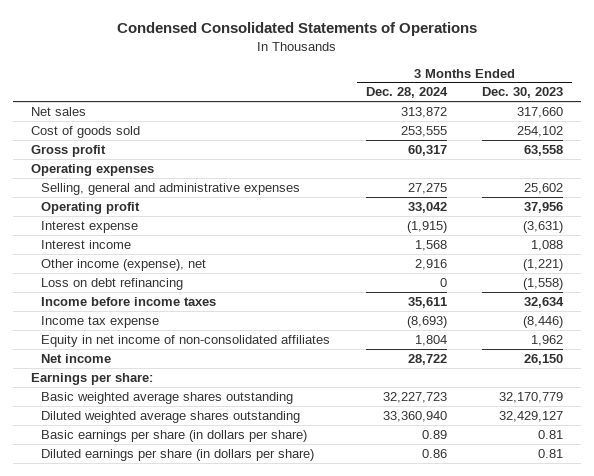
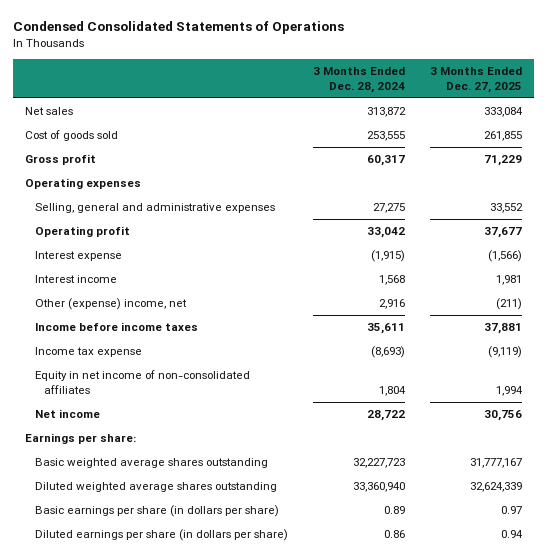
[482,87,564,99] Dec. 30, 2023 -> none
none -> [429,66,522,93] 3 Months Ended Dec. 27, 2025
[41,277,184,290] Loss on debt refinancing -> none
[41,258,207,271] Other income (expense), net -> [34,298,187,311] Other (expense) income, net

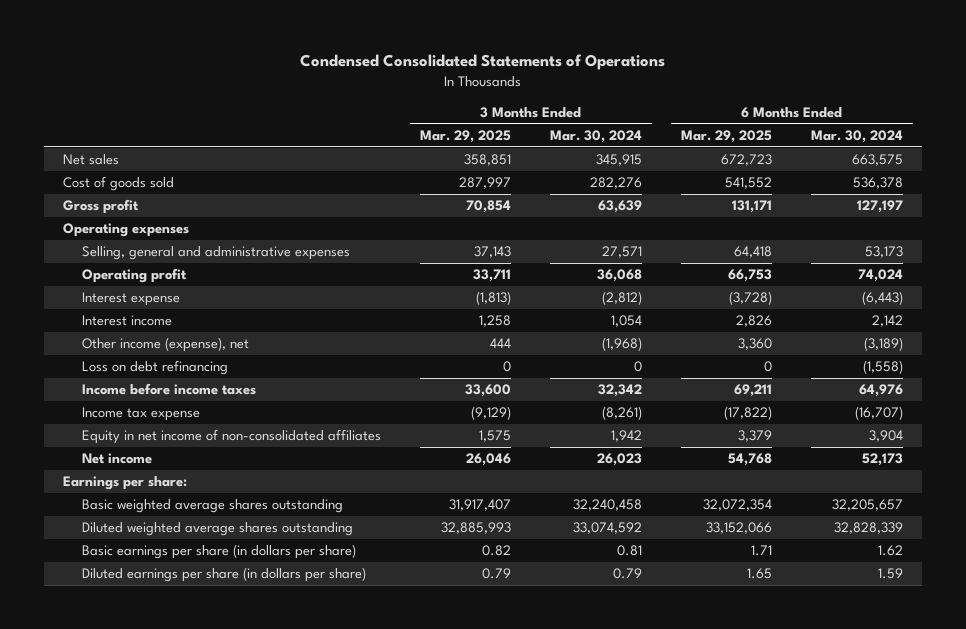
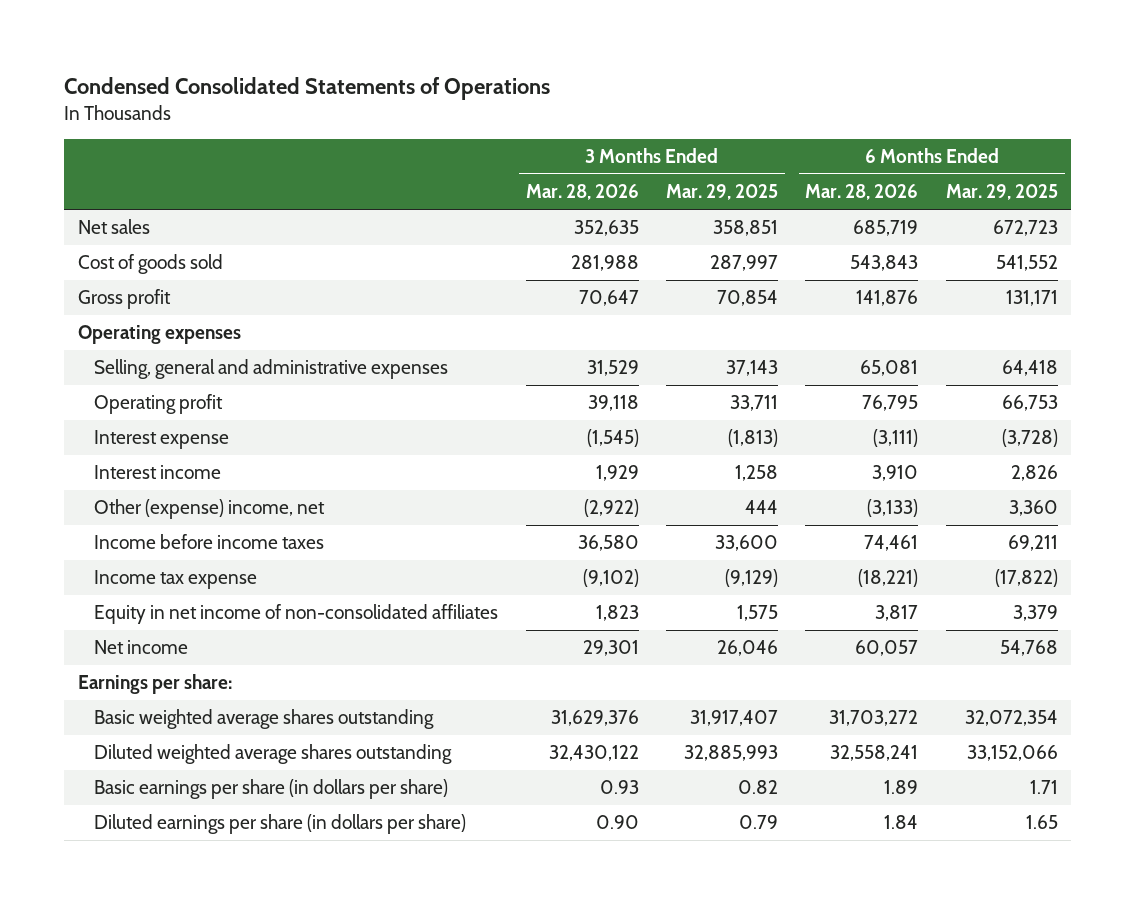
[549,130,642,144] Mar. 30, 2024 -> none
[810,130,903,144] Mar. 30, 2024 -> none
none -> [525,184,639,201] Mar. 28, 2026
none -> [805,184,919,201] Mar. 28, 2026
[81,360,228,376] Loss on debt refinancing -> none
[81,337,249,353] Other income (expense), net -> [94,499,326,520] Other (expense) income, net

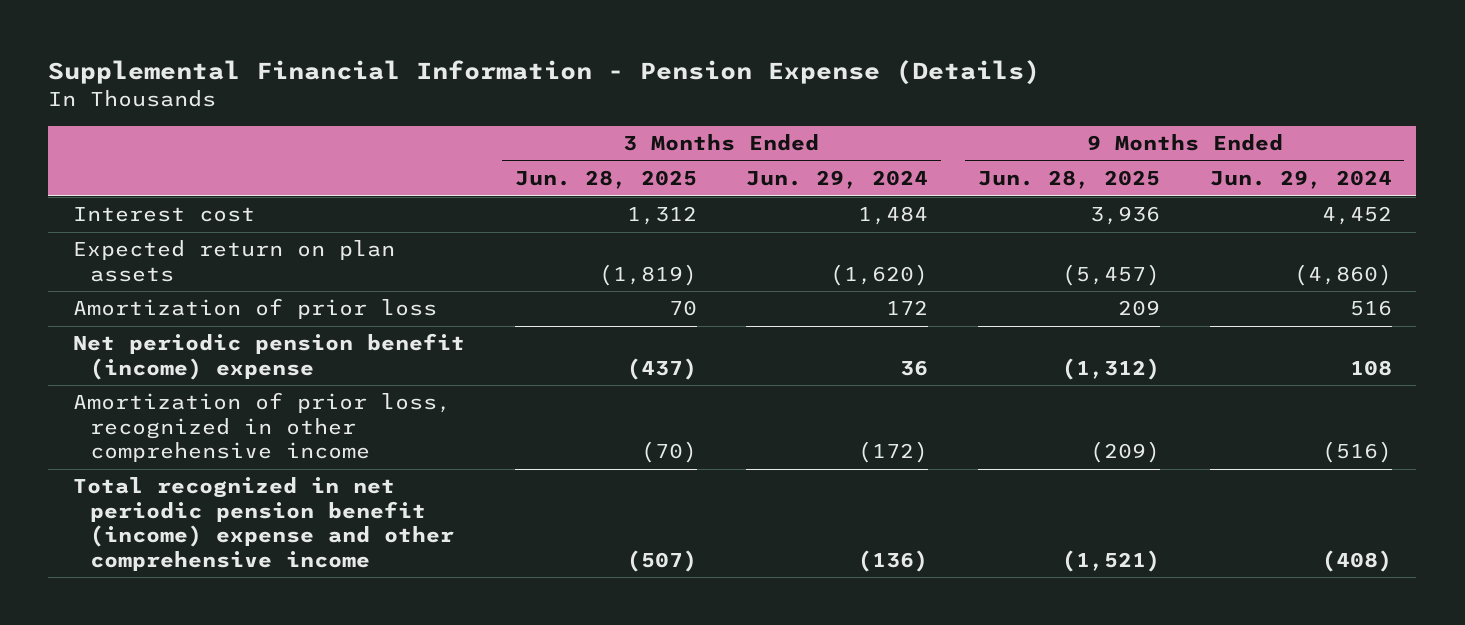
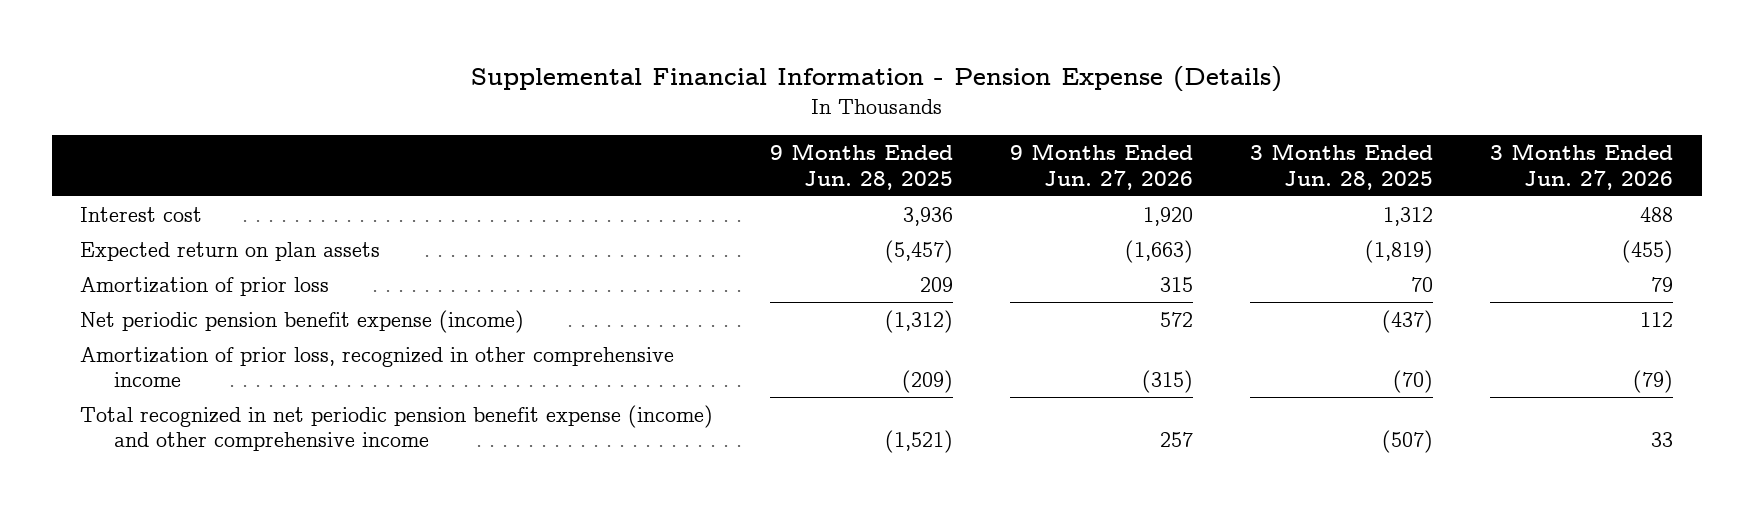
[746,170,929,190] Jun. 29, 2024 -> none
[1209,170,1392,190] Jun. 29, 2024 -> none
none -> [1010,143,1194,190] 9 Months Ended Jun. 27, 2026
none -> [1490,143,1674,190] 3 Months Ended Jun. 27, 2026
[72,333,465,380] Net periodic pension benefit (income) expense -> [80,309,525,333] Net periodic pension benefit expense (income)
[72,477,454,571] Total recognized in net periodic pension benefit (income) expense and other comprehensive income -> [80,404,714,452] Total recognized in net periodic pension benefit expense (income) and other comprehensive income

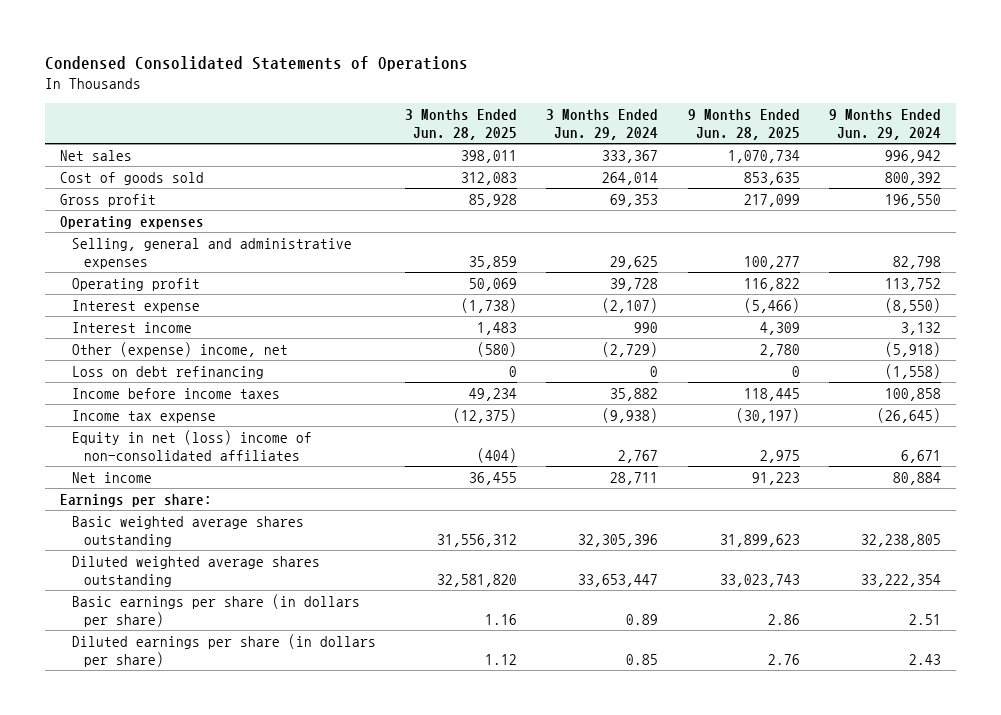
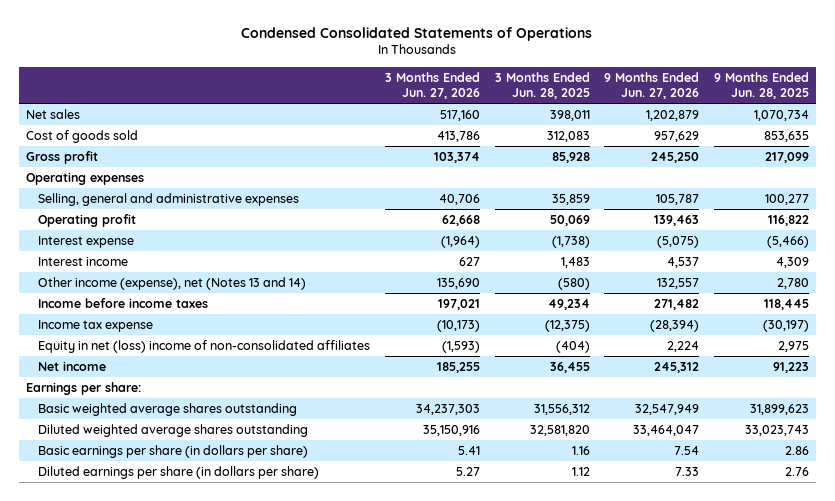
[546,108,659,140] 3 Months Ended Jun. 29, 2024 -> none
[828,108,941,140] 9 Months Ended Jun. 29, 2024 -> none
none -> [385,71,481,100] 3 Months Ended Jun. 27, 2026
none -> [604,71,700,100] 9 Months Ended Jun. 27, 2026
[71,365,264,379] Loss on debt refinancing -> none
[71,341,288,357] Other (expense) income, net -> [38,277,307,291] Other income (expense), net (Notes 13 and 14)

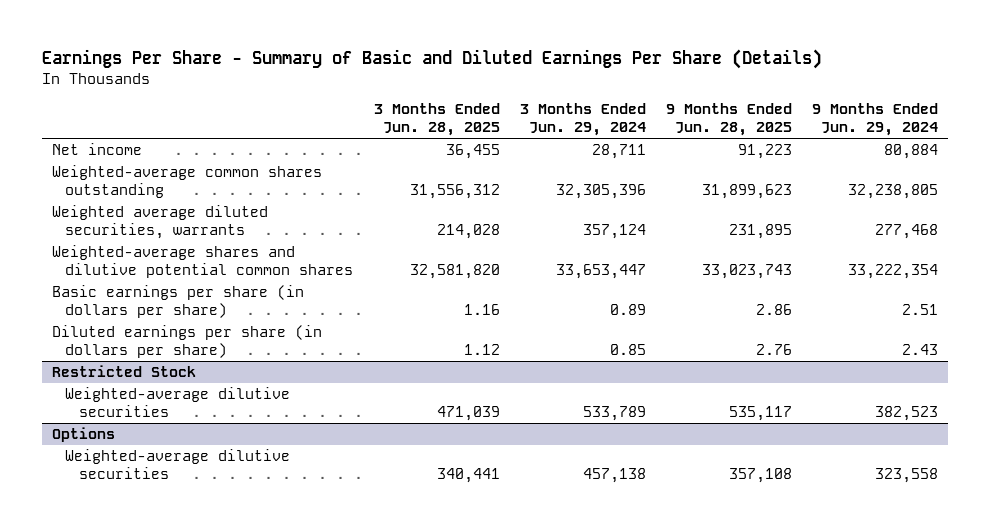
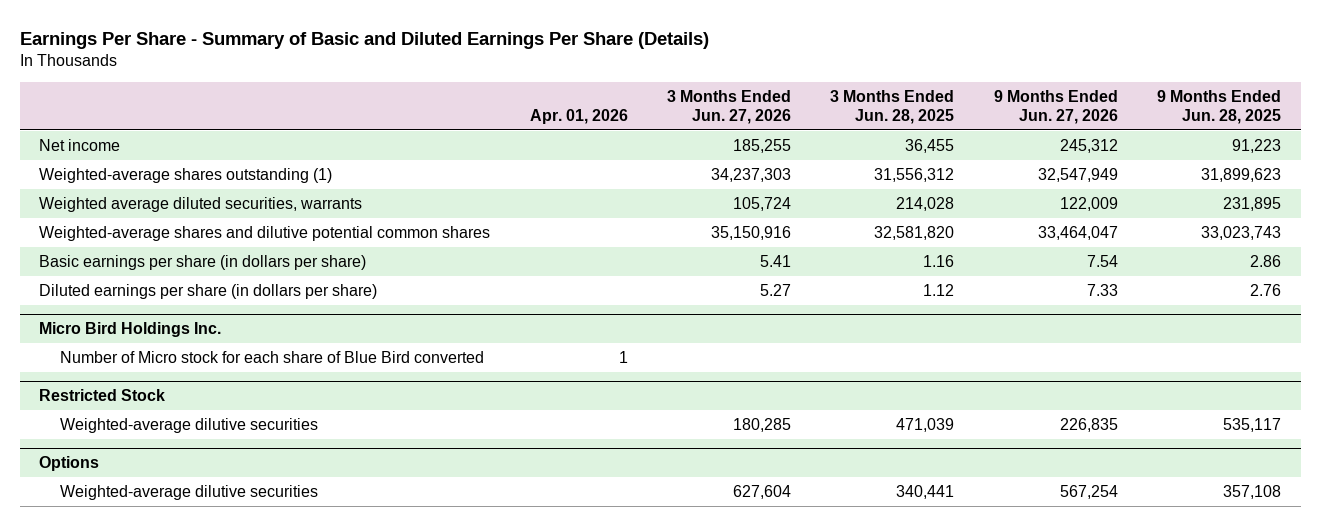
[519,103,646,136] 3 Months Ended Jun. 29, 2024 -> none
[812,103,939,136] 9 Months Ended Jun. 29, 2024 -> none
none -> [529,108,628,124] Apr. 01, 2026
none -> [667,90,792,124] 3 Months Ended Jun. 27, 2026
none -> [993,90,1118,124] 9 Months Ended Jun. 27, 2026
[52,165,323,198] Weighted-average common shares outstanding -> [39,167,333,183] Weighted-average shares outstanding (1)
none -> [39,322,222,338] Micro Bird Holdings Inc.
none -> [59,350,484,363] Number of Micro stock for each share of Blue Bird converted

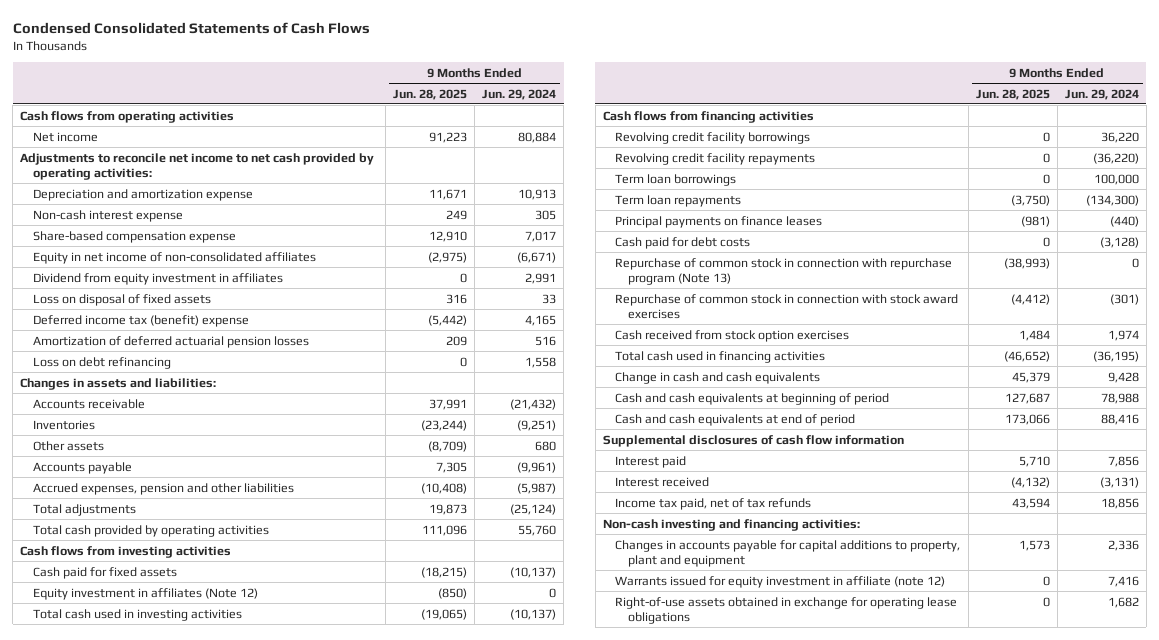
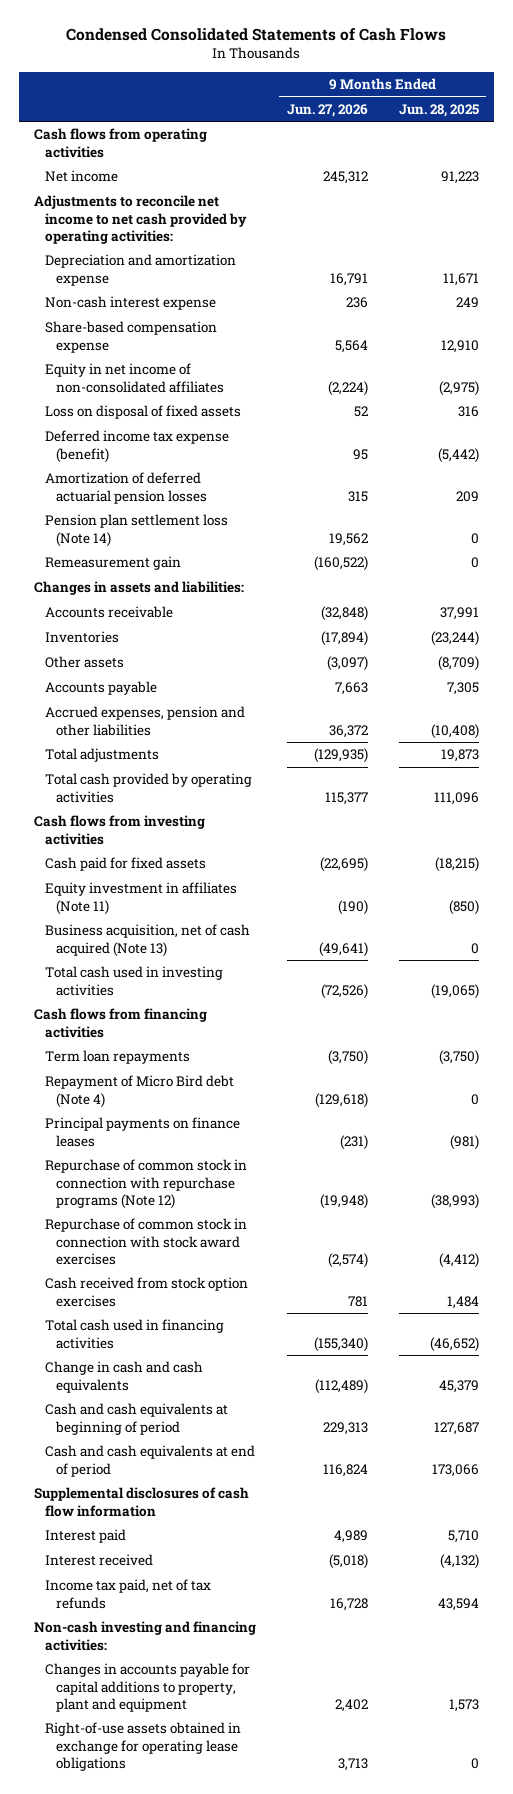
[482,88,557,100] Jun. 29, 2024 -> none
none -> [286,103,368,117] Jun. 27, 2026
[32,272,283,285] Dividend from equity investment in affiliates -> none
[32,314,249,327] Deferred income tax (benefit) expense -> [45,430,230,463] Deferred income tax expense (benefit)
[32,356,171,369] Loss on debt refinancing -> none
none -> [45,514,229,547] Pension plan settlement loss (Note 14)
none -> [45,556,182,571] Remeasurement gain
[32,587,258,600] Equity investment in affiliates (Note 12) -> [45,882,238,915] Equity investment in affiliates (Note 11)
none -> [45,924,251,957] Business acquisition, net of cash acquired (Note 13)
[615,131,811,144] Revolving credit facility borrowings -> none
[615,152,816,165] Revolving credit facility repayments -> none
[615,173,737,186] Term loan borrowings -> none
none -> [45,1075,235,1108] Repayment of Micro Bird debt (Note 4)
[615,236,751,249] Cash paid for debt costs -> none
[615,257,953,285] Repurchase of common stock in connection with repurchase program (Note 13) -> [45,1159,248,1209] Repurchase of common stock in connection with repurchase programs (Note 12)
[615,575,946,588] Warrants issued for equity investment in affiliate (note 12) -> none

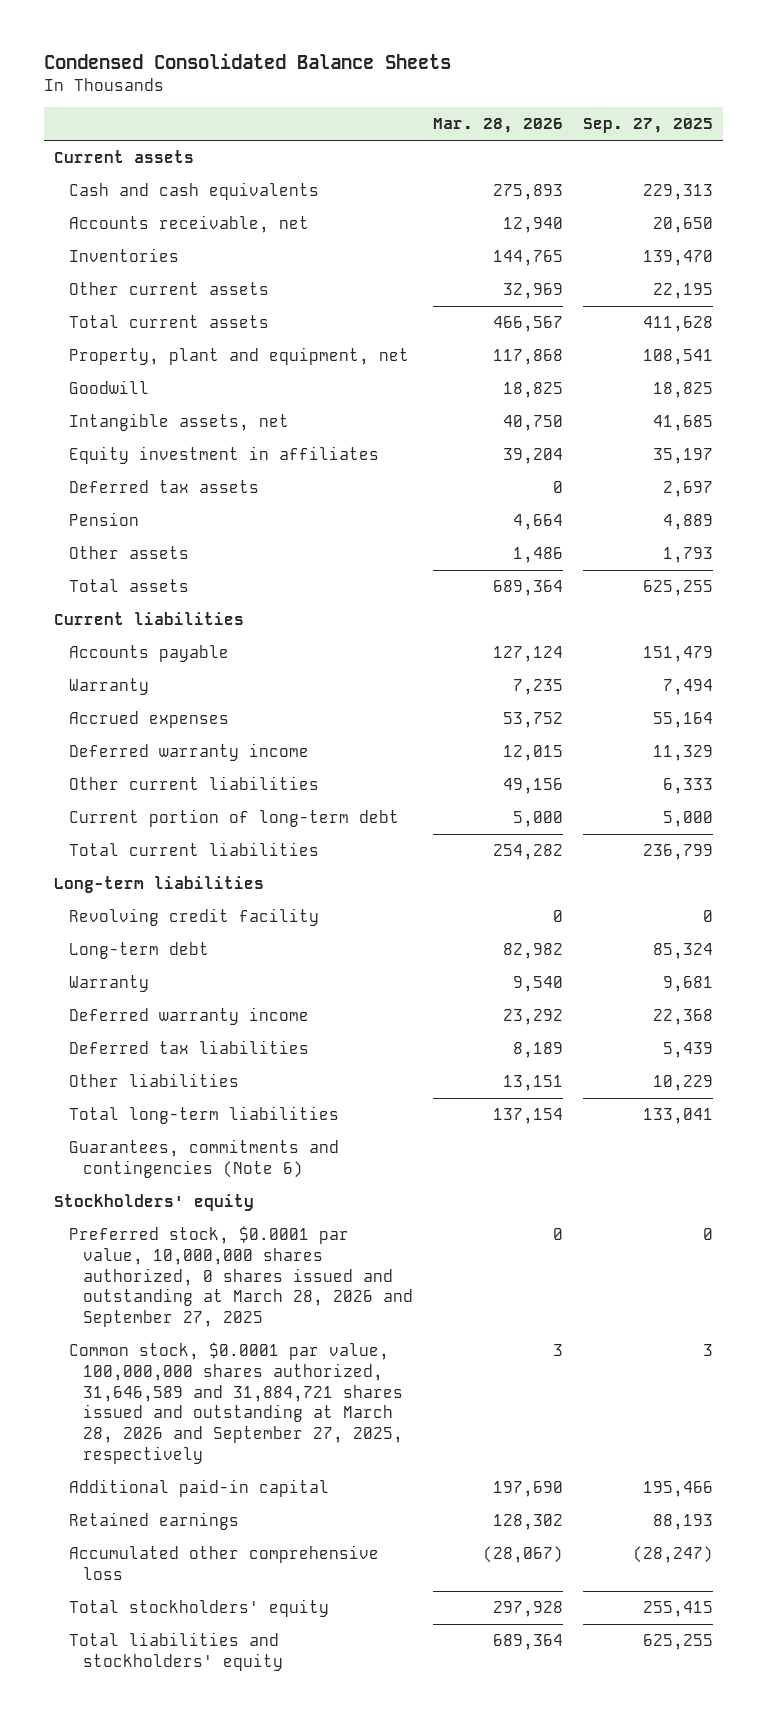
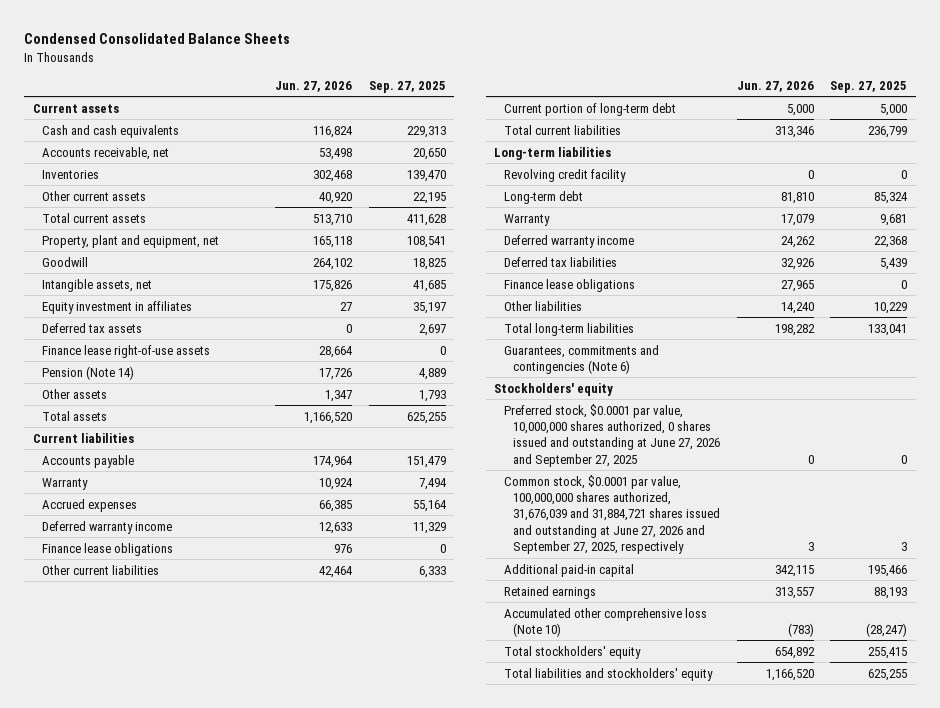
[433,118,564,134] Mar. 28, 2026 -> none
none -> [274,80,352,92] Jun. 27, 2026
none -> [42,344,211,358] Finance lease right-of-use assets
[68,512,139,527] Pension -> [42,365,135,380] Pension (Note 14)
none -> [42,542,174,556] Finance lease obligations
none -> [503,278,635,292] Finance lease obligations
[68,1226,413,1328] Preferred stock, $0.0001 par value, 10,000,000 shares authorized, 0 shares issued and outstanding at March 28, 2026 and September 27, 2025 -> [503,403,720,467] Preferred stock, $0.0001 par value, 10,000,000 shares authorized, 0 shares issued and outstanding at June 27, 2026 and September 27, 2025
[68,1342,403,1465] Common stock, $0.0001 par value, 100,000,000 shares authorized, 31,646,589 and 31,884,721 shares issued and outstanding at March 28, 2026 and September 27, 2025, respectively -> [503,474,720,555] Common stock, $0.0001 par value, 100,000,000 shares authorized, 31,676,039 and 31,884,721 shares issued and outstanding at June 27, 2026 and September 27, 2025, respectively
[68,1545,379,1580] Accumulated other comprehensive loss -> [503,607,707,637] Accumulated other comprehensive loss (Note 10)

